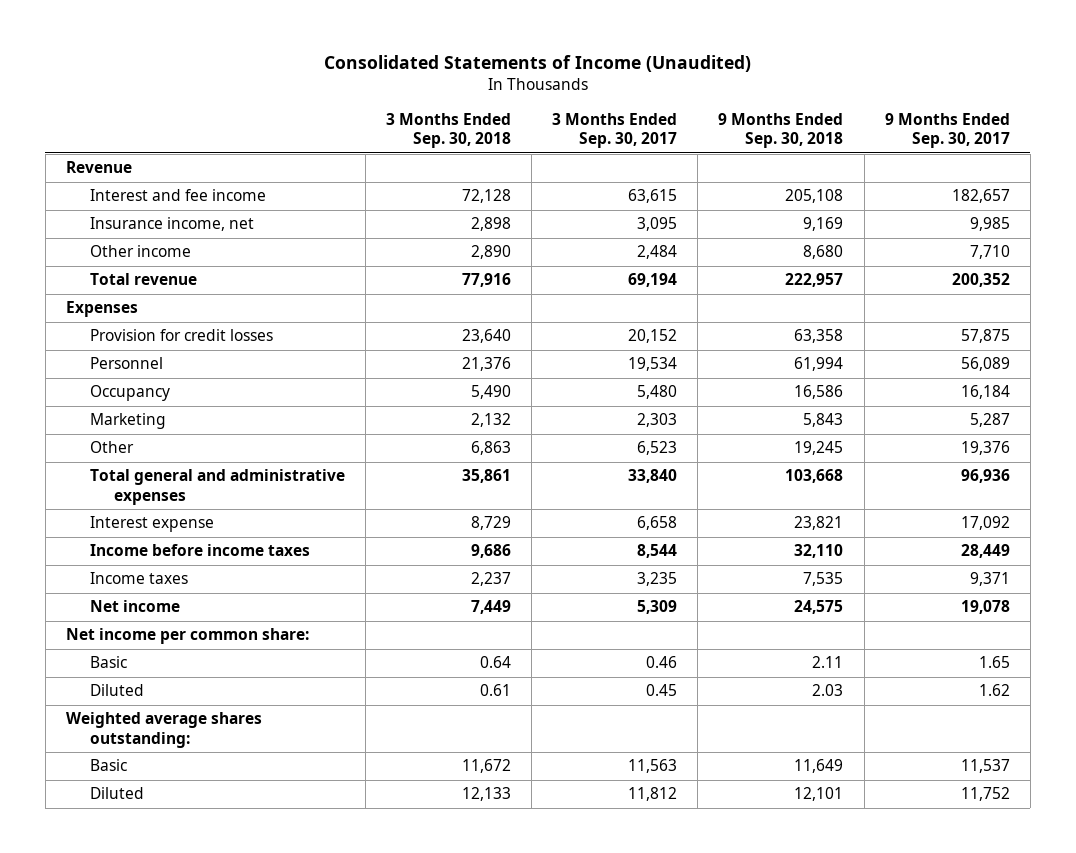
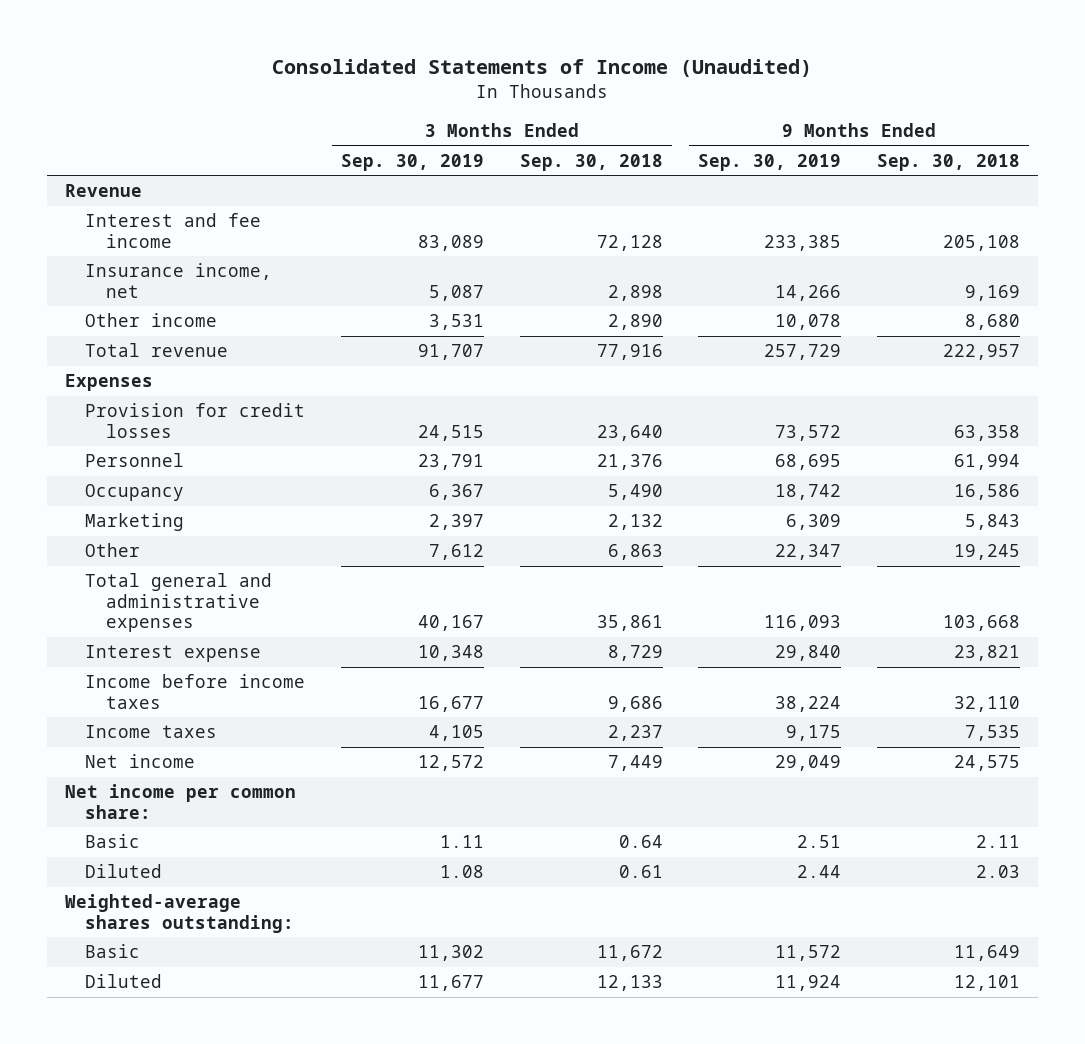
[552,112,678,149] 3 Months Ended Sep. 30, 2017 -> none
[884,112,1010,149] 9 Months Ended Sep. 30, 2017 -> none
none -> [340,153,484,171] Sep. 30, 2019
none -> [698,153,842,171] Sep. 30, 2019
[65,712,262,748] Weighted average shares outstanding: -> [64,894,295,933] Weighted-average shares outstanding:

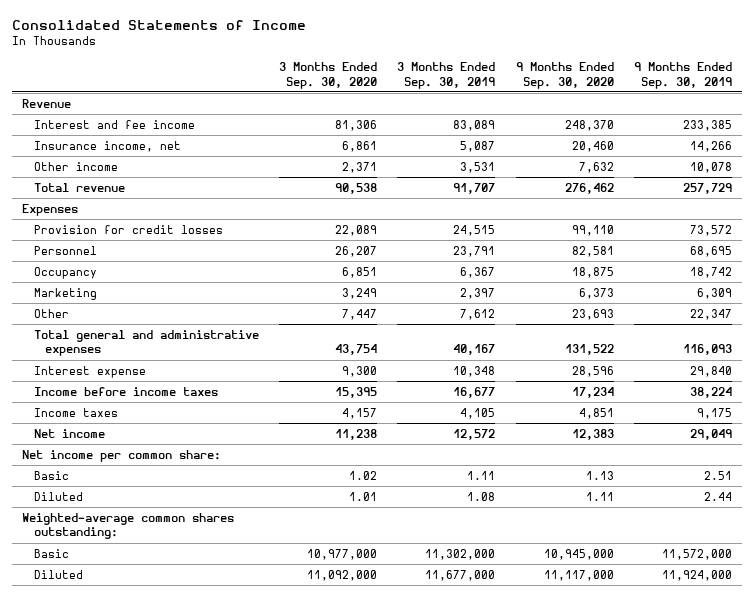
[272,59,813,78] Consolidated Statements of Income (Unaudited) -> [12,19,307,30] Consolidated Statements of Income
[519,153,663,171] Sep. 30, 2018 -> none
[876,153,1020,171] Sep. 30, 2018 -> none
none -> [278,62,377,89] 3 Months Ended Sep. 30, 2020
none -> [515,62,614,89] 9 Months Ended Sep. 30, 2020
[64,894,295,933] Weighted-average shares outstanding: -> [22,512,235,540] Weighted-average common shares outstanding:
[417,945,484,962] 11,302 -> [425,548,496,560] 11,302,000
[775,945,842,962] 11,572 -> [662,548,733,560] 11,572,000
[417,975,484,992] 11,677 -> [425,569,496,581] 11,677,000
[775,975,842,992] 11,924 -> [662,569,733,581] 11,924,000

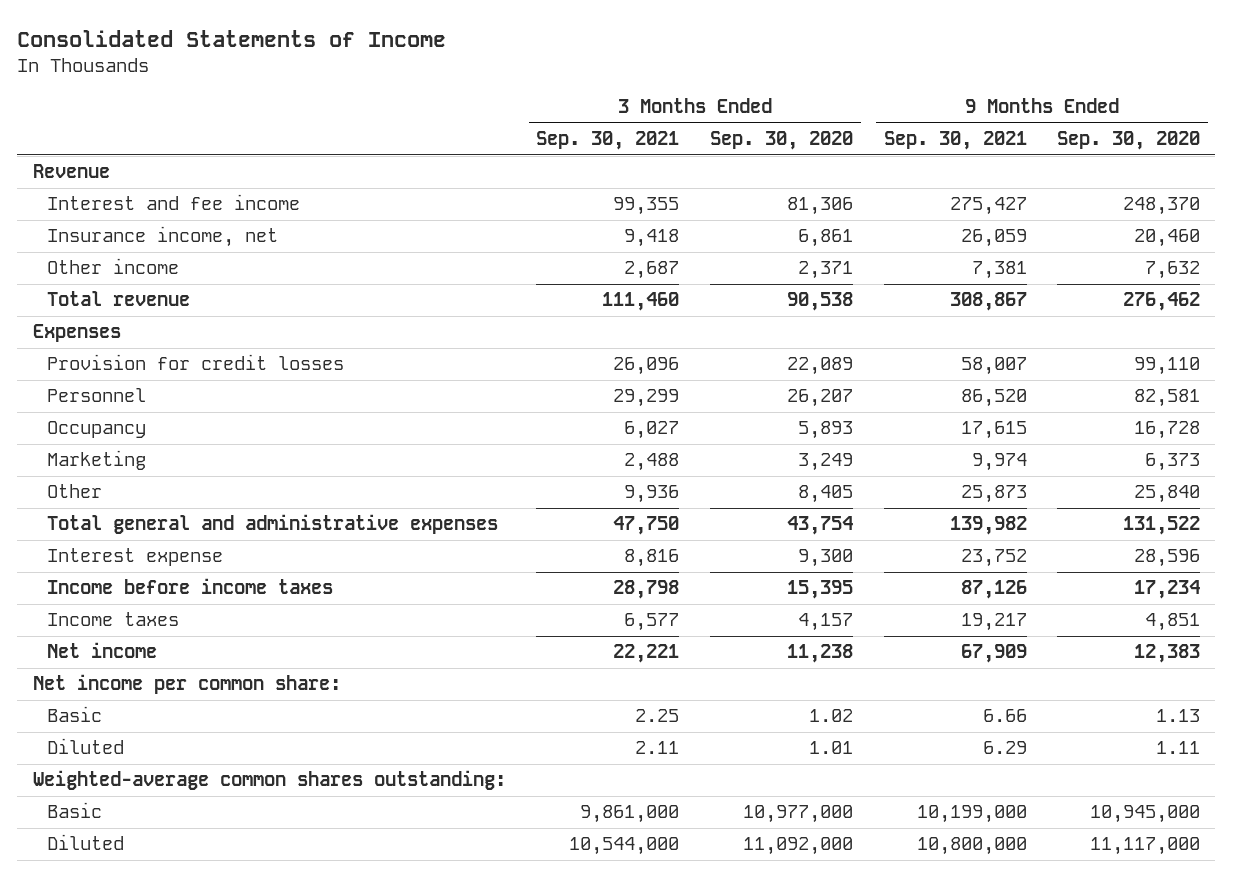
[397,62,496,89] 3 Months Ended Sep. 30, 2019 -> none
[634,62,733,89] 9 Months Ended Sep. 30, 2019 -> none
none -> [536,131,680,151] Sep. 30, 2021
none -> [883,131,1027,151] Sep. 30, 2021
[341,266,377,278] 6,851 -> [797,421,853,440] 5,893
[571,266,614,278] 18,875 -> [1134,421,1201,440] 16,728
[341,308,377,320] 7,447 -> [797,485,853,504] 8,405
[571,308,614,320] 23,693 -> [1134,485,1201,504] 25,840

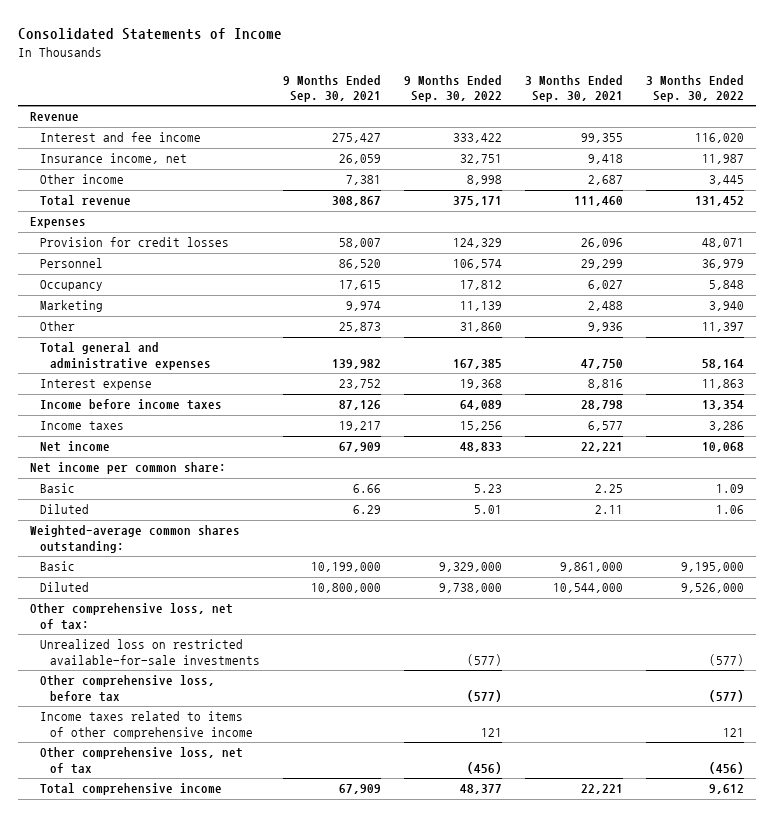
[709,131,853,151] Sep. 30, 2020 -> none
[1057,131,1201,151] Sep. 30, 2020 -> none
none -> [404,74,503,103] 9 Months Ended Sep. 30, 2022
none -> [646,74,745,103] 3 Months Ended Sep. 30, 2022
none -> [29,603,233,630] Other comprehensive loss, net of tax:
none -> [39,639,260,665] Unrealized loss on restricted available-for-sale investments
none -> [39,675,215,702] Other comprehensive loss, before tax
none -> [39,711,253,739] Income taxes related to items of other comprehensive income
none -> [39,747,243,774] Other comprehensive loss, net of tax
none -> [39,783,222,796] Total comprehensive income

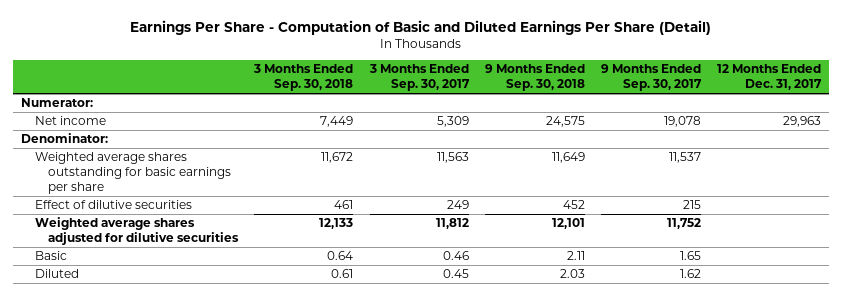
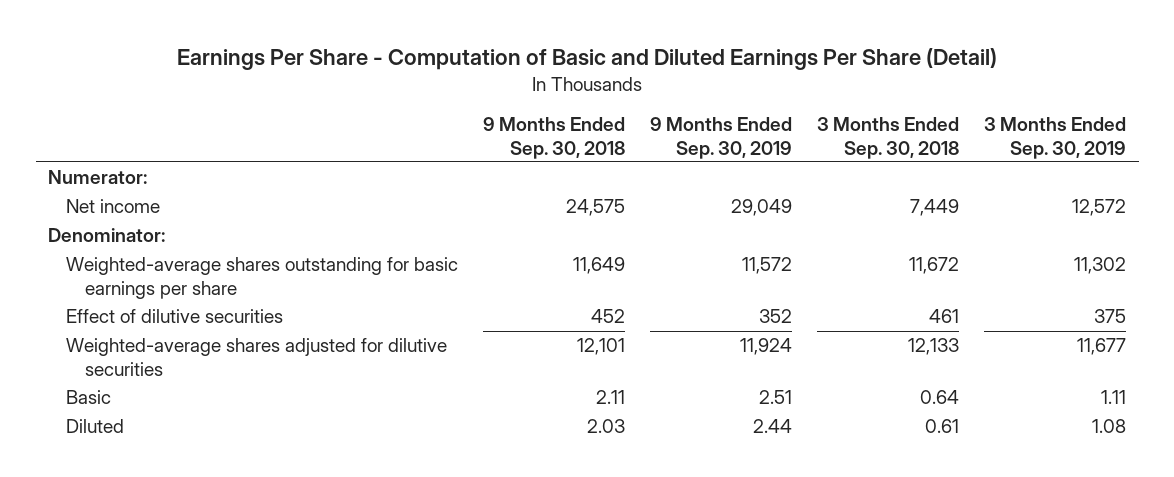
[368,63,470,92] 3 Months Ended Sep. 30, 2017 -> none
[600,63,702,92] 9 Months Ended Sep. 30, 2017 -> none
[717,63,823,91] 12 Months Ended Dec. 31, 2017 -> none
none -> [650,117,793,159] 9 Months Ended Sep. 30, 2019
none -> [984,117,1127,159] 3 Months Ended Sep. 30, 2019
[34,152,232,195] Weighted average shares outstanding for basic earnings per share -> [66,257,459,299] Weighted-average shares outstanding for basic earnings per share
[34,217,240,246] Weighted average shares adjusted for dilutive securities -> [66,338,448,376] Weighted-average shares adjusted for dilutive securities

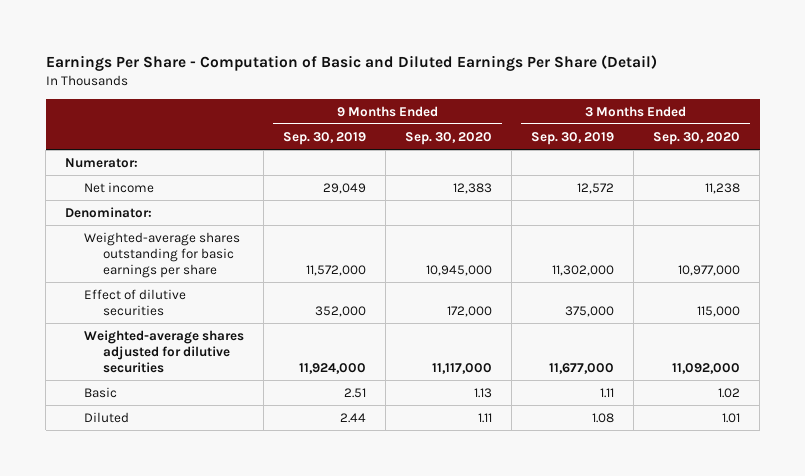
[483,117,626,159] 9 Months Ended Sep. 30, 2018 -> none
[817,117,960,159] 3 Months Ended Sep. 30, 2018 -> none
none -> [405,131,493,145] Sep. 30, 2020
none -> [653,131,741,145] Sep. 30, 2020
[742,257,793,275] 11,572 -> [306,264,367,276] 11,572,000
[1074,257,1127,275] 11,302 -> [552,264,615,276] 11,302,000
[759,309,793,324] 352 -> [315,305,367,317] 352,000
[1094,309,1127,324] 375 -> [565,305,615,317] 375,000
[740,338,793,356] 11,924 -> [299,362,367,374] 11,924,000
[1077,338,1127,356] 11,677 -> [549,362,615,374] 11,677,000

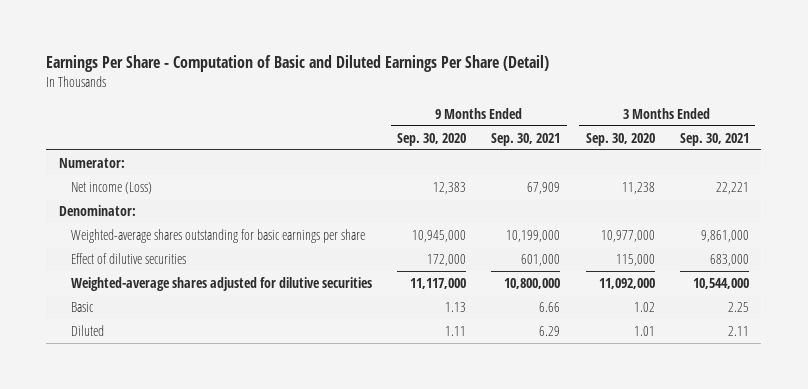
[283,131,367,145] Sep. 30, 2019 -> none
[531,131,615,145] Sep. 30, 2019 -> none
none -> [491,132,561,146] Sep. 30, 2021
none -> [679,132,749,146] Sep. 30, 2021
[84,181,155,193] Net income -> [70,182,152,195] Net income (Loss)

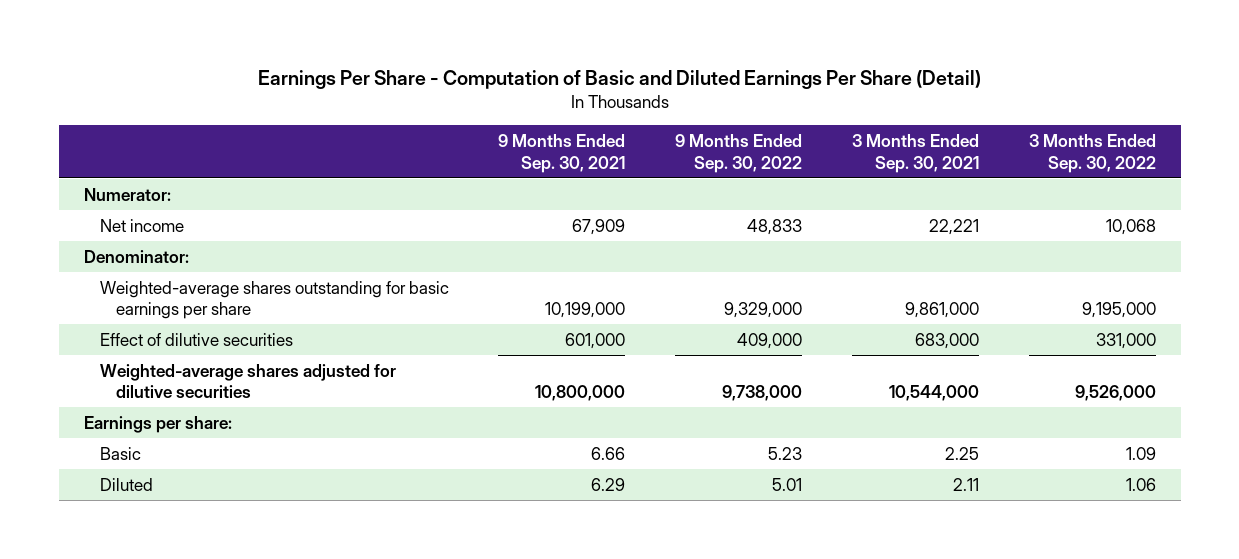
[397,132,467,146] Sep. 30, 2020 -> none
[585,132,655,146] Sep. 30, 2020 -> none
none -> [675,133,803,173] 9 Months Ended Sep. 30, 2022
none -> [1028,133,1156,173] 3 Months Ended Sep. 30, 2022
[70,182,152,195] Net income (Loss) -> [99,218,184,232] Net income
none -> [83,415,232,433] Earnings per share:

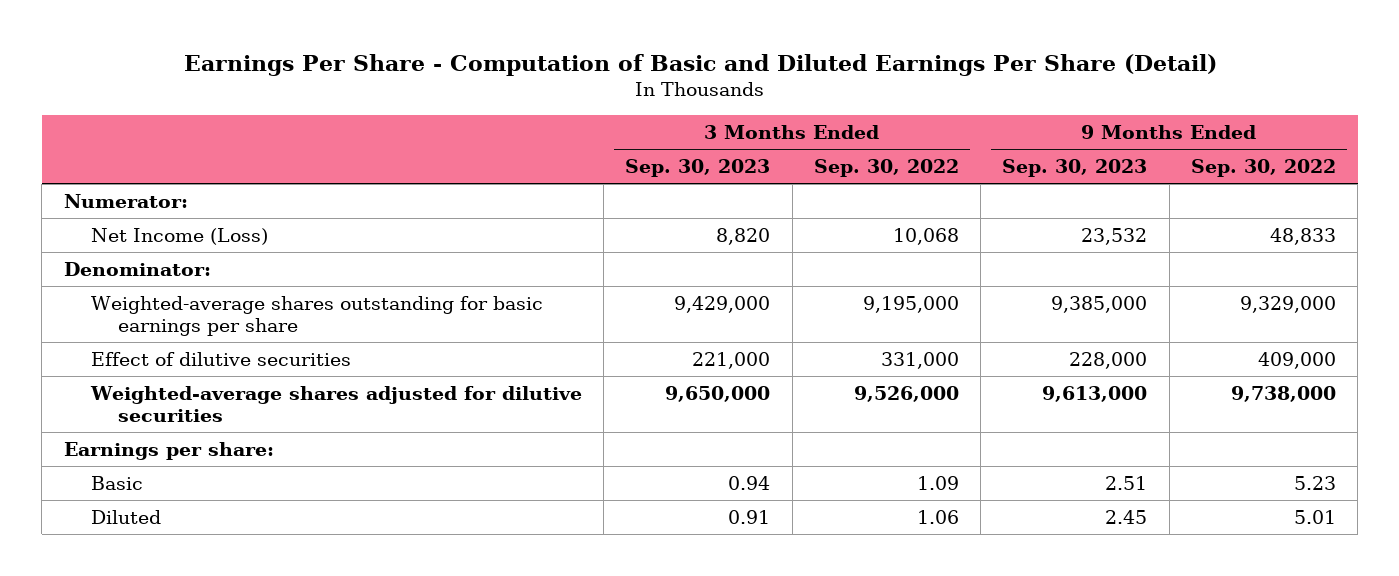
[498,133,626,173] 9 Months Ended Sep. 30, 2021 -> none
[851,133,979,173] 3 Months Ended Sep. 30, 2021 -> none
none -> [625,159,771,178] Sep. 30, 2023
none -> [1002,159,1148,178] Sep. 30, 2023
[99,218,184,232] Net income -> [90,228,268,246] Net Income (Loss)

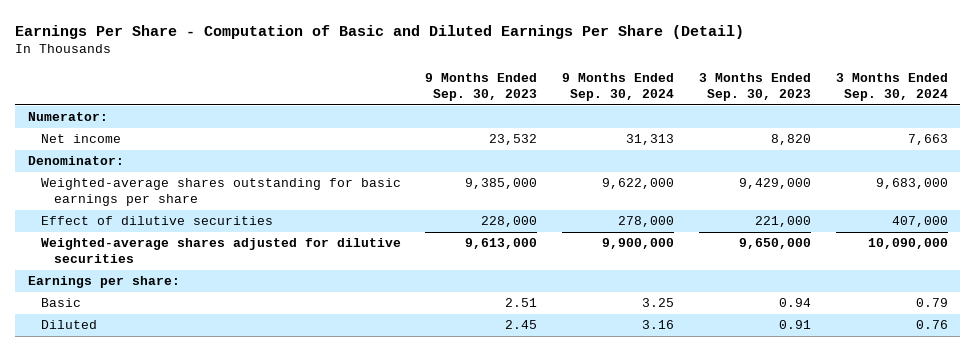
[813,159,959,178] Sep. 30, 2022 -> none
[1190,159,1336,178] Sep. 30, 2022 -> none
none -> [562,73,675,101] 9 Months Ended Sep. 30, 2024
none -> [835,73,948,101] 3 Months Ended Sep. 30, 2024
[90,228,268,246] Net Income (Loss) -> [40,134,121,144] Net income

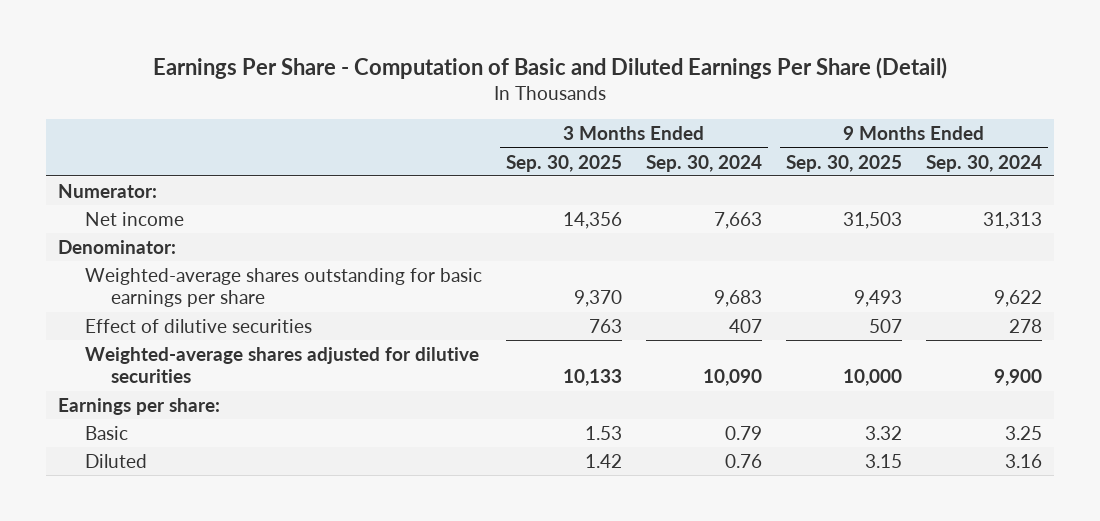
[425,73,538,101] 9 Months Ended Sep. 30, 2023 -> none
[698,73,811,101] 3 Months Ended Sep. 30, 2023 -> none
none -> [505,154,622,172] Sep. 30, 2025
none -> [786,154,903,172] Sep. 30, 2025
[602,178,675,190] 9,622,000 -> [994,290,1043,308] 9,622
[875,178,948,190] 9,683,000 -> [713,290,762,308] 9,683
[618,216,675,228] 278,000 -> [1009,318,1043,333] 278
[891,216,948,228] 407,000 -> [728,318,762,333] 407
[602,238,675,250] 9,900,000 -> [994,369,1043,387] 9,900
[867,238,948,250] 10,090,000 -> [702,369,762,387] 10,090

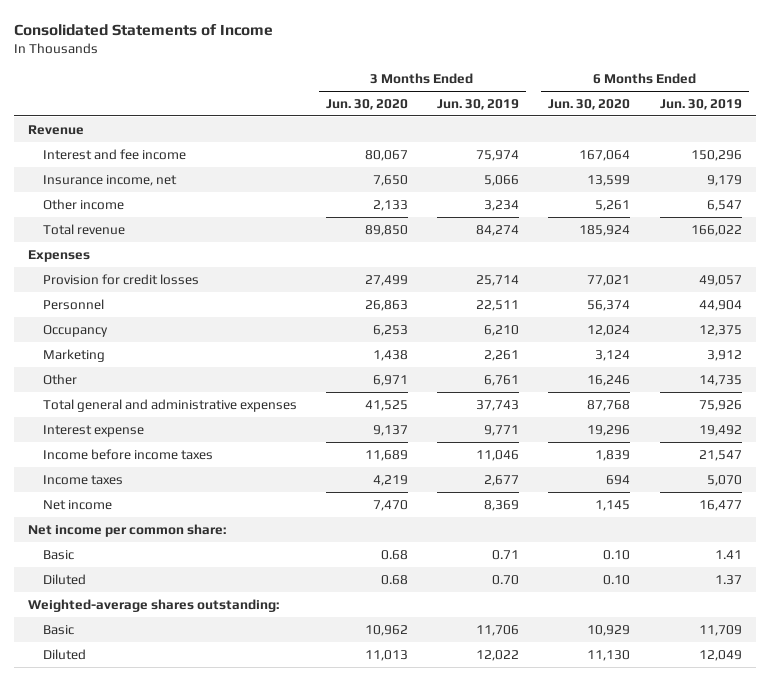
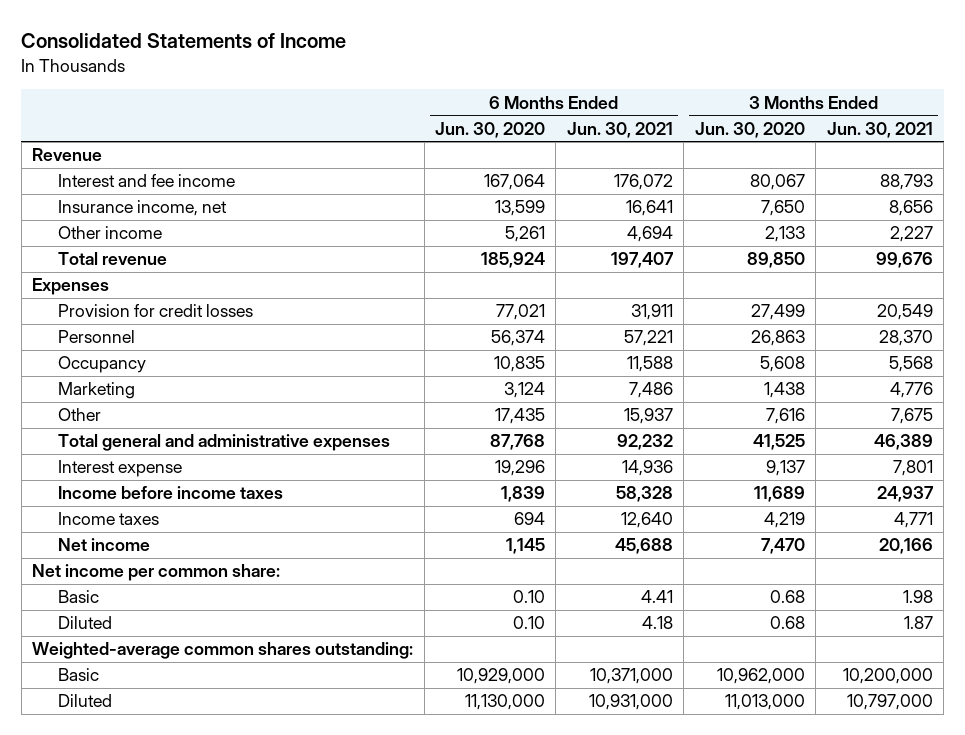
[437,98,520,110] Jun. 30, 2019 -> none
[659,98,742,110] Jun. 30, 2019 -> none
none -> [566,121,673,138] Jun. 30, 2021
none -> [826,121,933,138] Jun. 30, 2021
[372,324,408,336] 6,253 -> [759,356,805,373] 5,608
[587,324,631,336] 12,024 -> [493,356,545,373] 10,835
[372,374,408,386] 6,971 -> [765,408,805,425] 7,616
[587,374,631,386] 16,246 -> [494,408,545,425] 17,435
[28,598,280,612] Weighted-average shares outstanding: -> [32,642,414,660] Weighted-average common shares outstanding:
[364,624,408,636] 10,962 -> [716,668,805,685] 10,962,000
[587,624,631,636] 10,929 -> [456,668,545,685] 10,929,000
[364,649,408,661] 11,013 -> [724,694,805,711] 11,013,000
[587,649,631,661] 11,130 -> [464,694,545,711] 11,130,000

